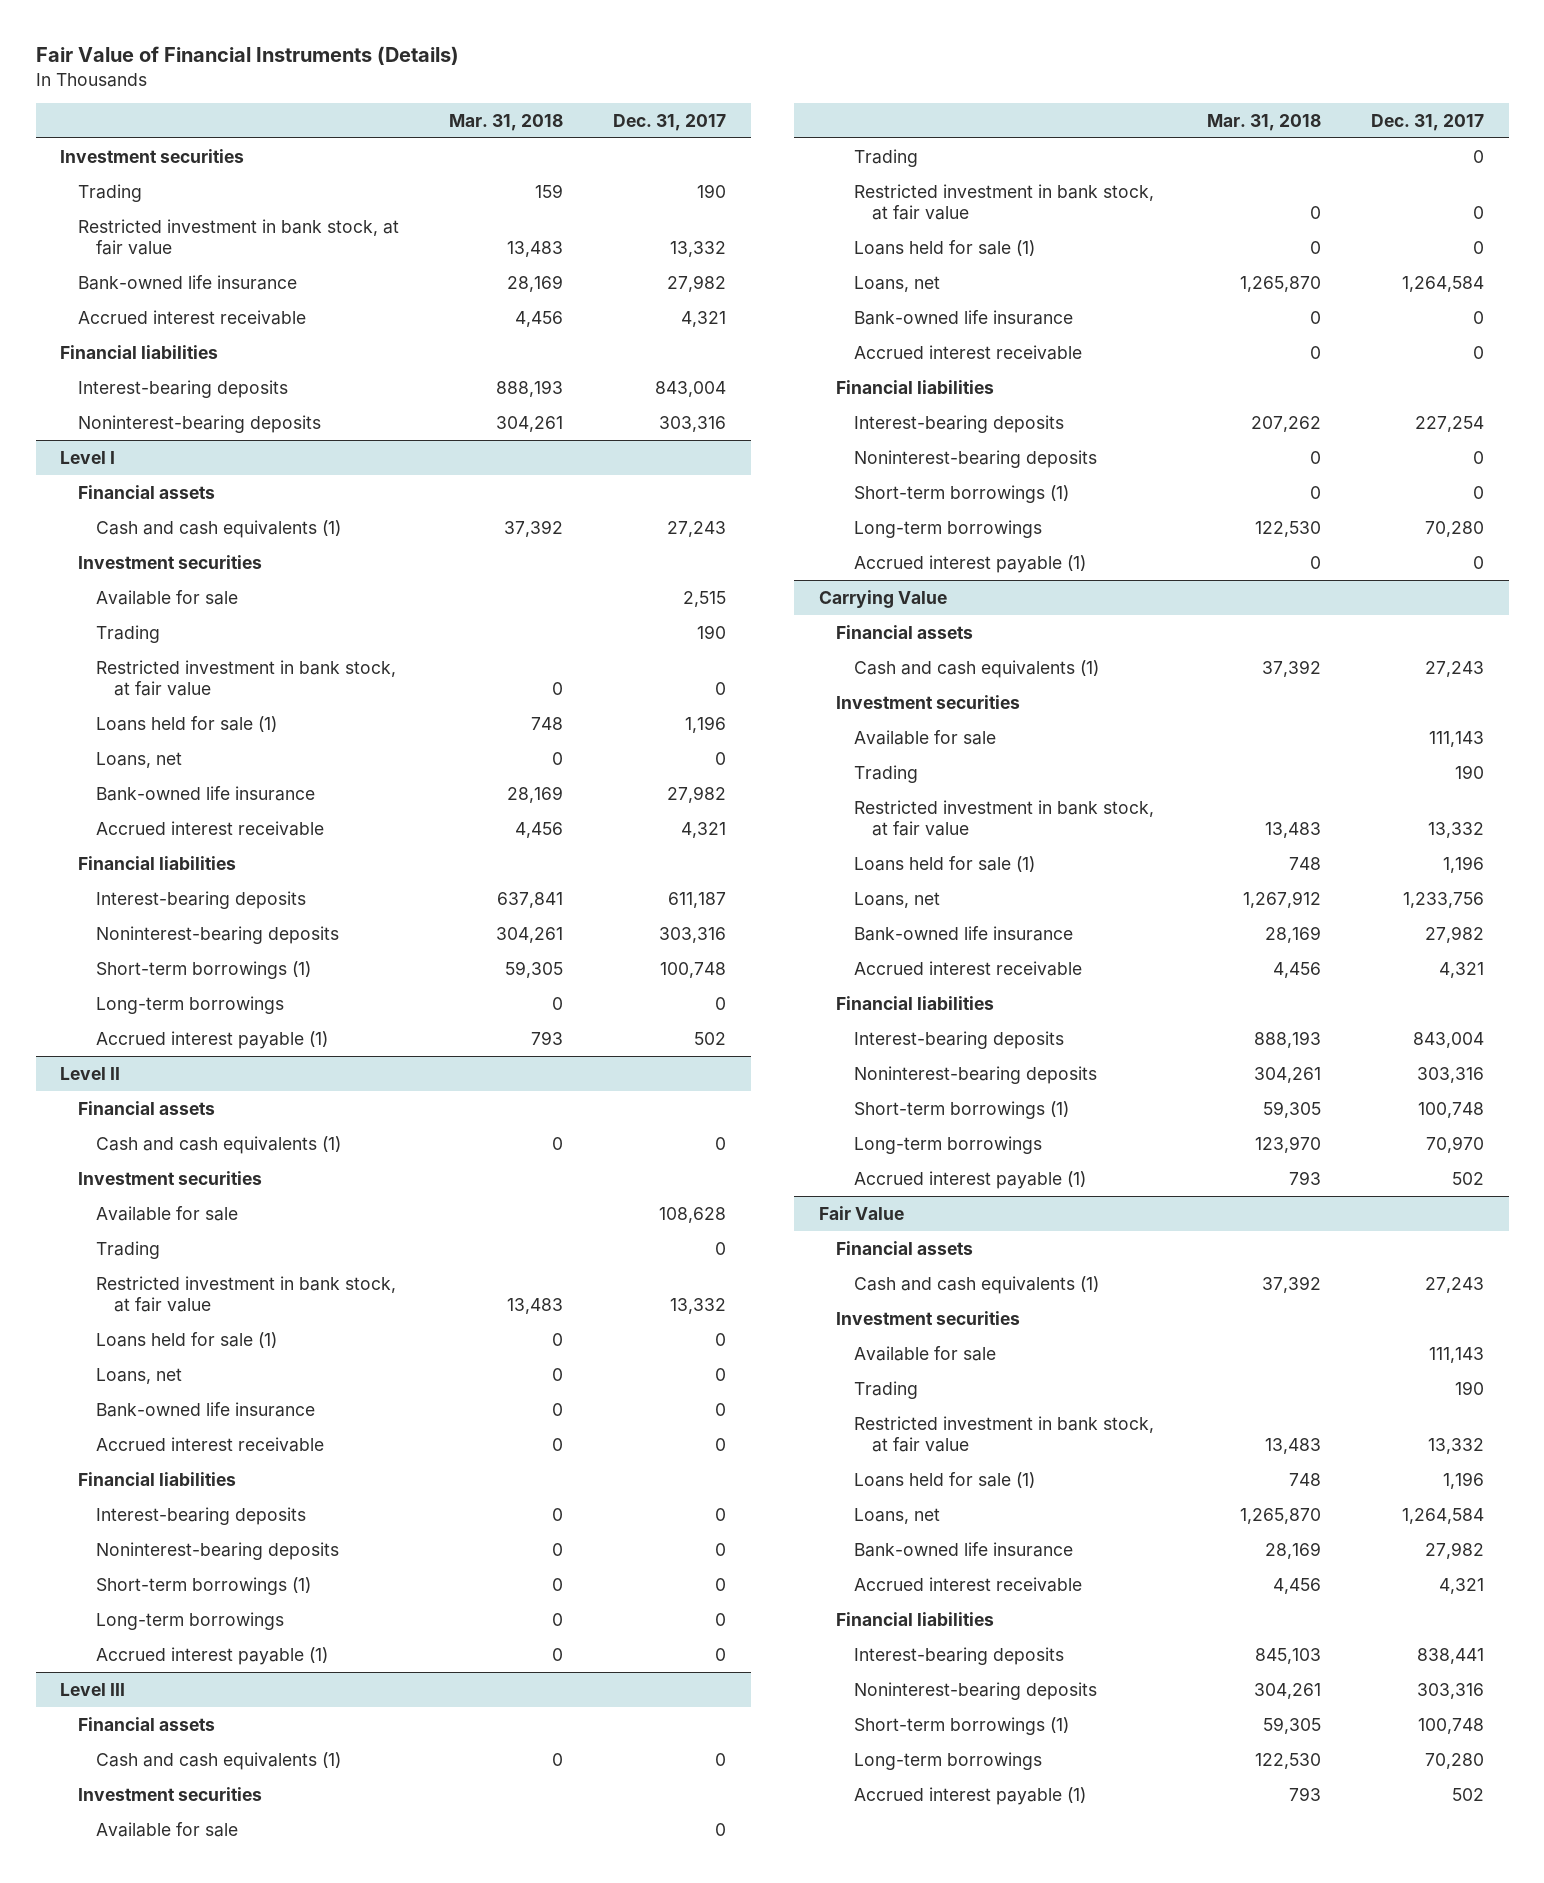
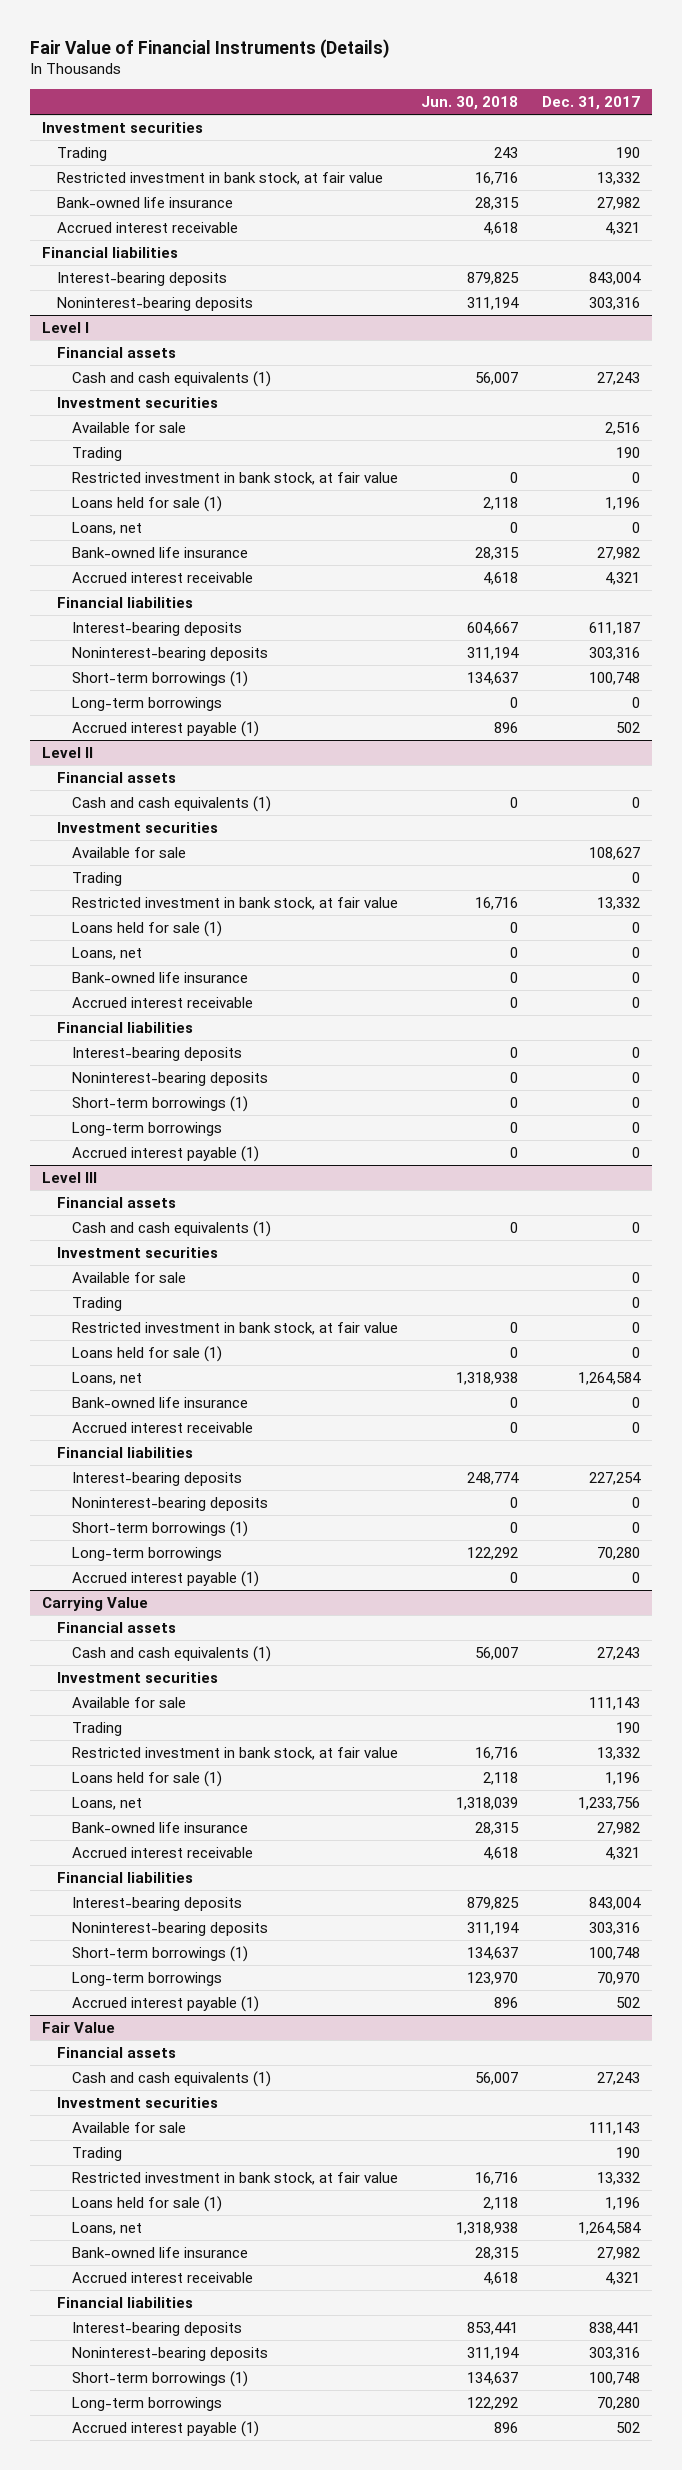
[448,113,563,131] Mar. 31, 2018 -> none
none -> [421,96,519,111] Jun. 30, 2018
[682,590,726,607] 2,515 -> [604,421,640,435] 2,516
[658,1206,726,1223] 108,628 -> [588,846,640,860] 108,627

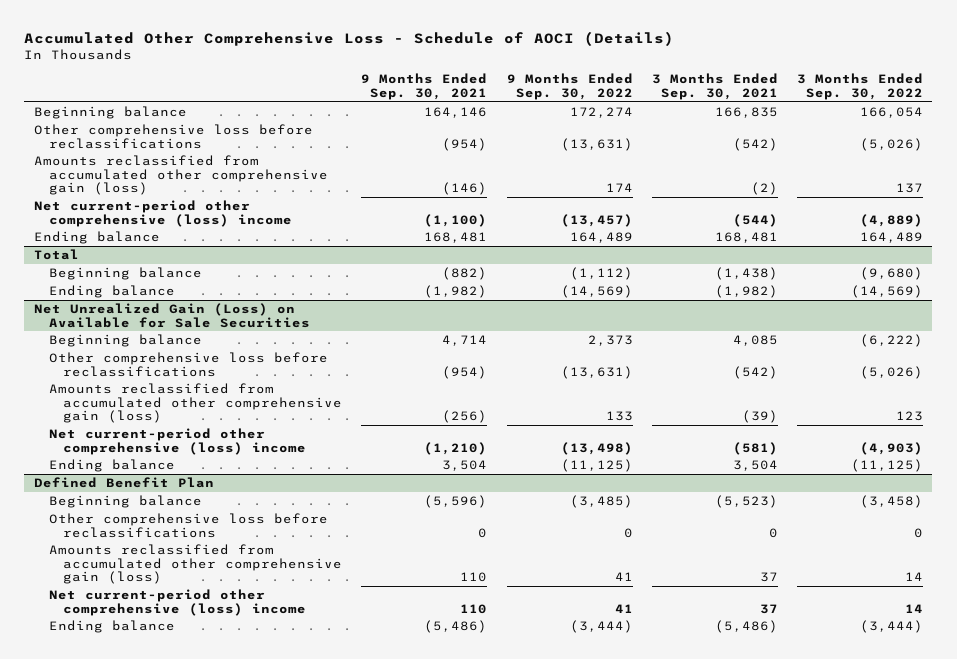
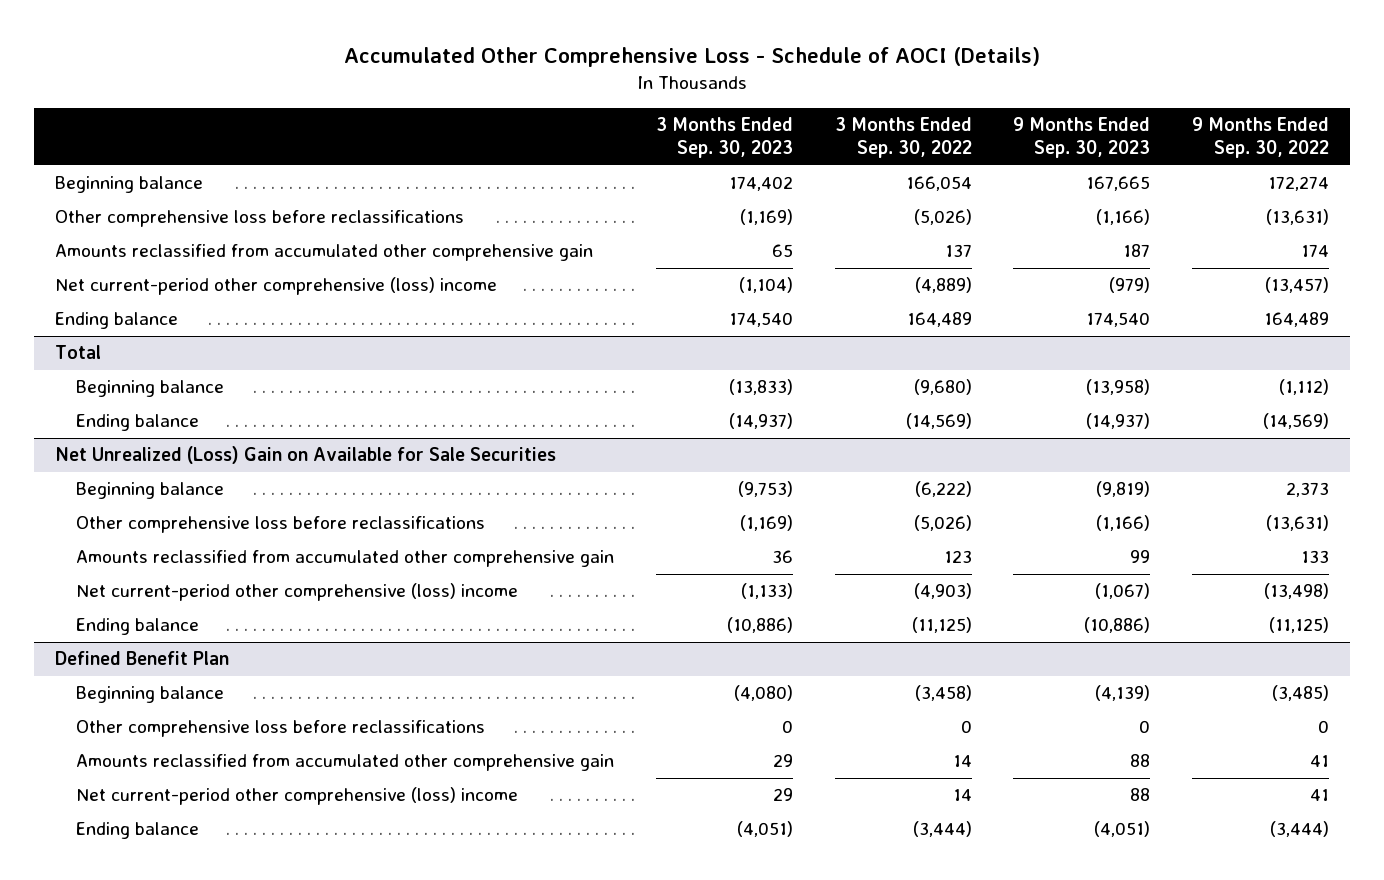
[361,73,488,101] 9 Months Ended Sep. 30, 2021 -> none
[651,73,778,101] 3 Months Ended Sep. 30, 2021 -> none
none -> [655,116,793,159] 3 Months Ended Sep. 30, 2023
none -> [1013,116,1151,159] 9 Months Ended Sep. 30, 2023
[34,154,328,196] Amounts reclassified from accumulated other comprehensive gain (loss) -> [54,244,593,262] Amounts reclassified from accumulated other comprehensive gain
[34,302,310,328] Net Unrealized Gain (Loss) on Available for Sale Securities -> [54,446,556,465] Net Unrealized (Loss) Gain on Available for Sale Securities
[48,382,343,424] Amounts reclassified from accumulated other comprehensive gain (loss) -> [75,550,614,568] Amounts reclassified from accumulated other comprehensive gain
[48,543,343,585] Amounts reclassified from accumulated other comprehensive gain (loss) -> [75,754,614,772] Amounts reclassified from accumulated other comprehensive gain

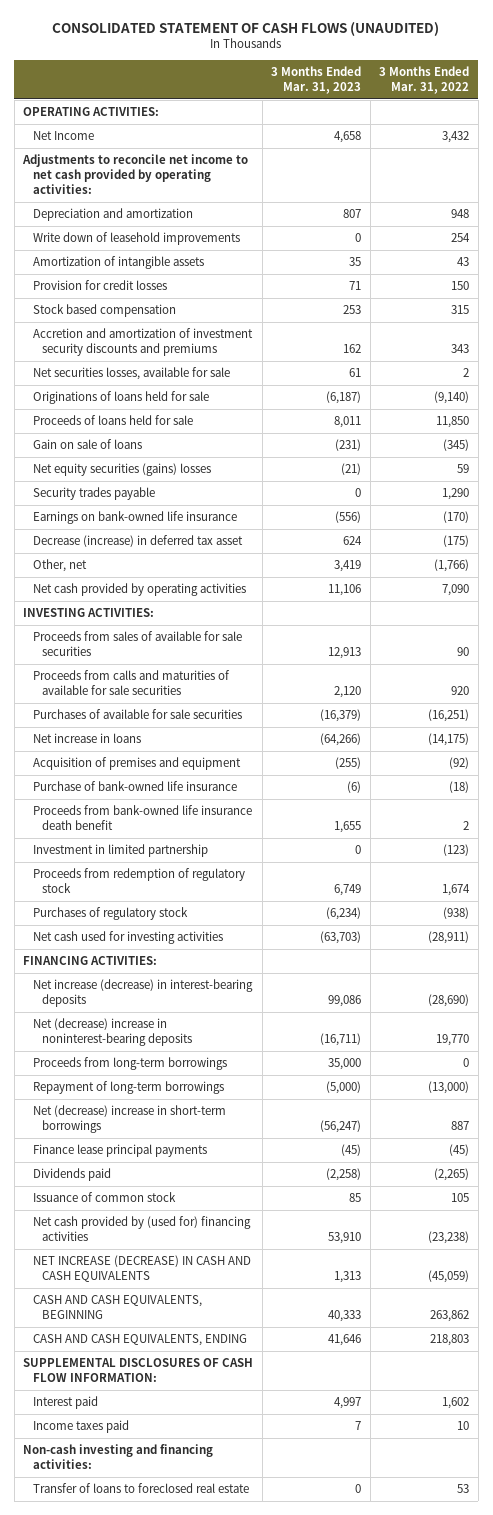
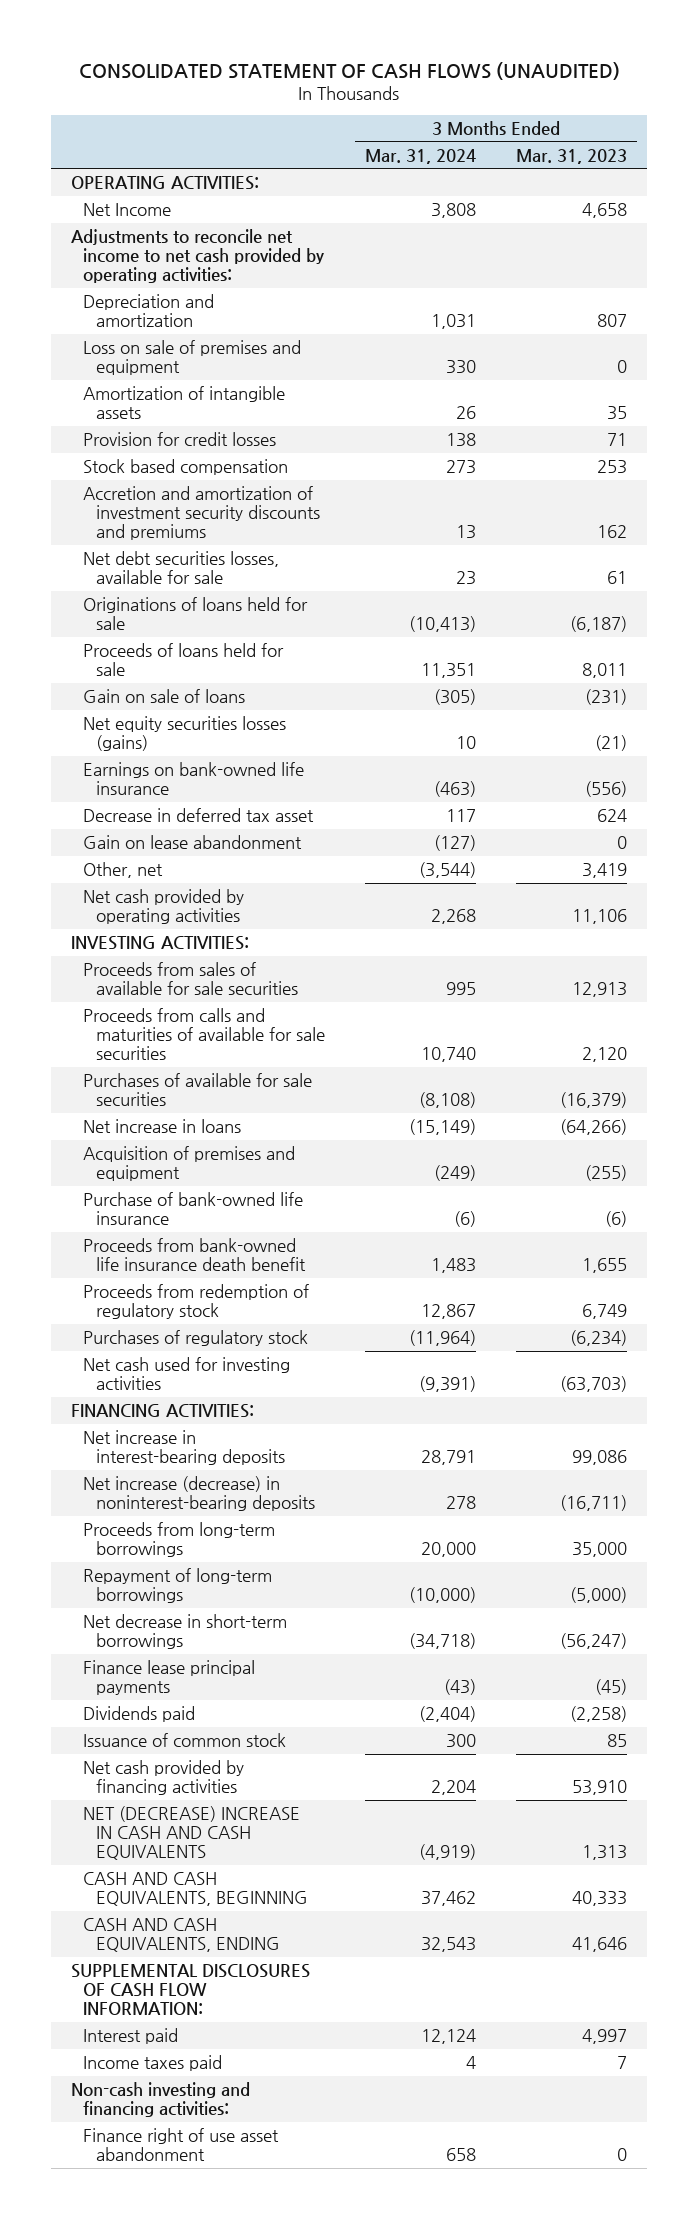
[379,66,470,95] 3 Months Ended Mar. 31, 2022 -> none
none -> [365,148,477,164] Mar. 31, 2024
[32,232,240,246] Write down of leasehold improvements -> none
none -> [83,340,302,376] Loss on sale of premises and equipment
[32,367,230,381] Net securities losses, available for sale -> [83,551,280,585] Net debt securities losses, available for sale
[32,487,155,501] Security trades payable -> none
[32,463,211,477] Net equity securities (gains) losses -> [83,716,287,752] Net equity securities losses (gains)
[32,535,243,548] Decrease (increase) in deferred tax asset -> [83,808,315,823] Decrease in deferred tax asset
none -> [83,835,303,850] Gain on lease abandonment
[32,844,208,858] Investment in limited partnership -> none
[32,979,253,1008] Net increase (decrease) in interest-bearing deposits -> [83,1430,285,1466] Net increase in interest-bearing deposits
[32,1018,192,1047] Net (decrease) increase in noninterest-bearing deposits -> [83,1476,315,1512] Net increase (decrease) in noninterest-bearing deposits
[32,1105,226,1134] Net (decrease) increase in short-term borrowings -> [83,1614,288,1650] Net decrease in short-term borrowings
[32,1216,251,1242] Net cash provided by (used for) financing activities -> [83,1760,245,1796] Net cash provided by financing activities
[32,1255,251,1283] NET INCREASE (DECREASE) IN CASH AND CASH EQUIVALENTS -> [83,1806,301,1861] NET (DECREASE) INCREASE IN CASH AND CASH EQUIVALENTS
[32,1483,249,1494] Transfer of loans to foreclosed real estate -> none
none -> [83,2128,280,2162] Finance right of use asset abandonment

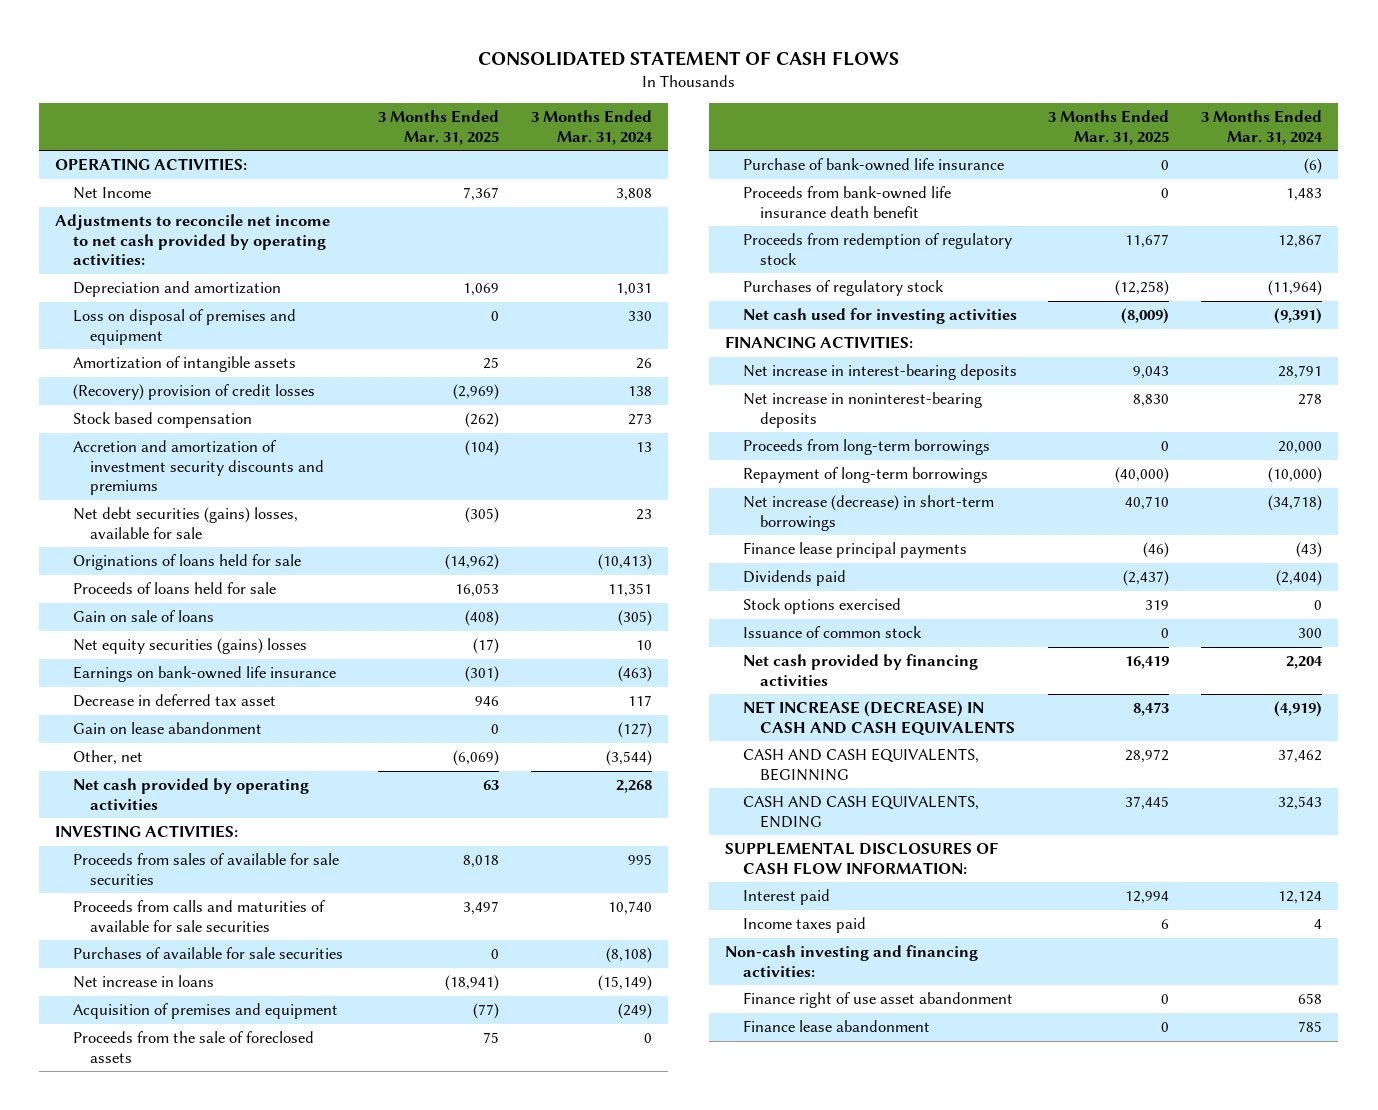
[79,61,621,80] CONSOLIDATED STATEMENT OF CASH FLOWS (UNAUDITED) -> [477,50,899,66] CONSOLIDATED STATEMENT OF CASH FLOWS
[516,148,628,164] Mar. 31, 2023 -> none
none -> [378,110,500,145] 3 Months Ended Mar. 31, 2025
[83,340,302,376] Loss on sale of premises and equipment -> [72,309,296,345] Loss on disposal of premises and equipment
[83,432,277,447] Provision for credit losses -> [72,384,315,401] (Recovery) provision of credit losses
[83,551,280,585] Net debt securities losses, available for sale -> [72,507,298,539] Net debt securities (gains) losses, available for sale
[83,716,287,752] Net equity securities losses (gains) -> [72,638,307,655] Net equity securities (gains) losses
none -> [72,1031,314,1063] Proceeds from the sale of foreclosed assets
[83,1476,315,1512] Net increase (decrease) in noninterest-bearing deposits -> [742,392,982,428] Net increase in noninterest-bearing deposits
[83,1614,288,1650] Net decrease in short-term borrowings -> [742,495,994,531] Net increase (decrease) in short-term borrowings
none -> [742,598,901,615] Stock options exercised
[83,1806,301,1861] NET (DECREASE) INCREASE IN CASH AND CASH EQUIVALENTS -> [742,701,1015,736] NET INCREASE (DECREASE) IN CASH AND CASH EQUIVALENTS
none -> [742,1020,930,1033] Finance lease abandonment

